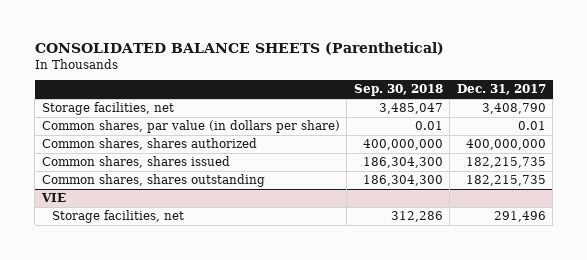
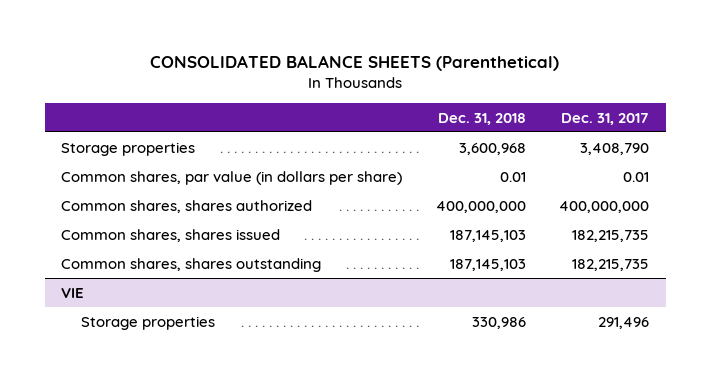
[353,84,443,97] Sep. 30, 2018 -> none
none -> [437,112,526,125] Dec. 31, 2018
[41,102,174,116] Storage facilities, net -> [61,141,196,156] Storage properties
[51,210,184,224] Storage facilities, net -> [80,315,215,330] Storage properties

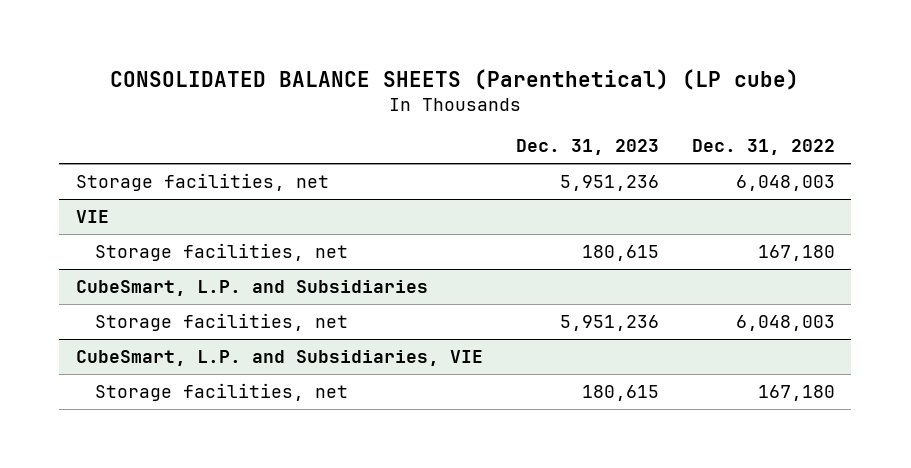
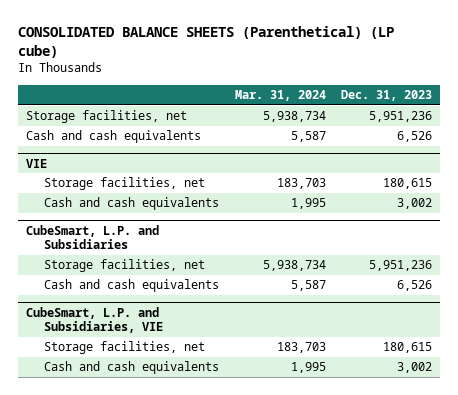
[691,139,835,156] Dec. 31, 2022 -> none
none -> [234,89,326,101] Mar. 31, 2024
none -> [25,130,201,144] Cash and cash equivalents
none -> [44,197,220,211] Cash and cash equivalents
none -> [44,279,220,293] Cash and cash equivalents
none -> [44,361,220,375] Cash and cash equivalents

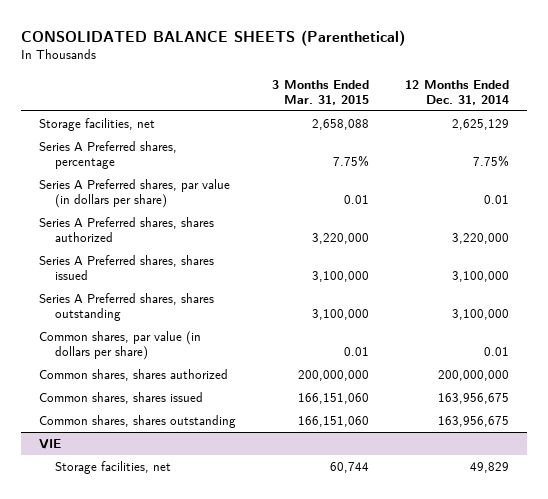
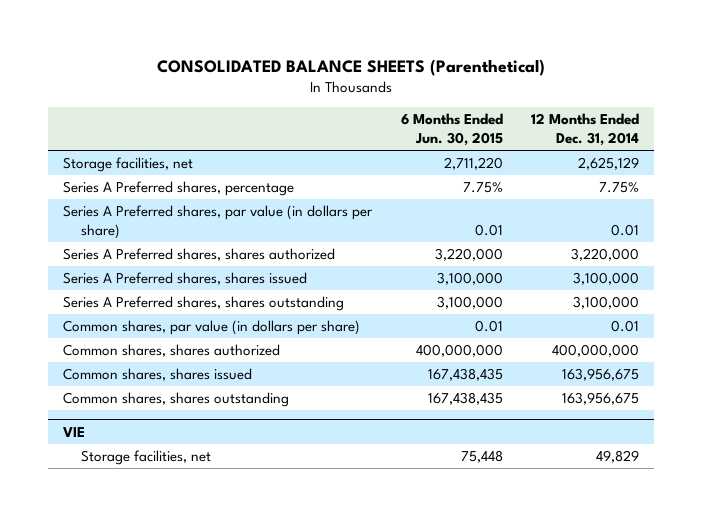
[271,79,369,105] 3 Months Ended Mar. 31, 2015 -> none
none -> [400,112,503,147] 6 Months Ended Jun. 30, 2015
[437,370,509,382] 200,000,000 -> [552,343,640,357] 400,000,000

